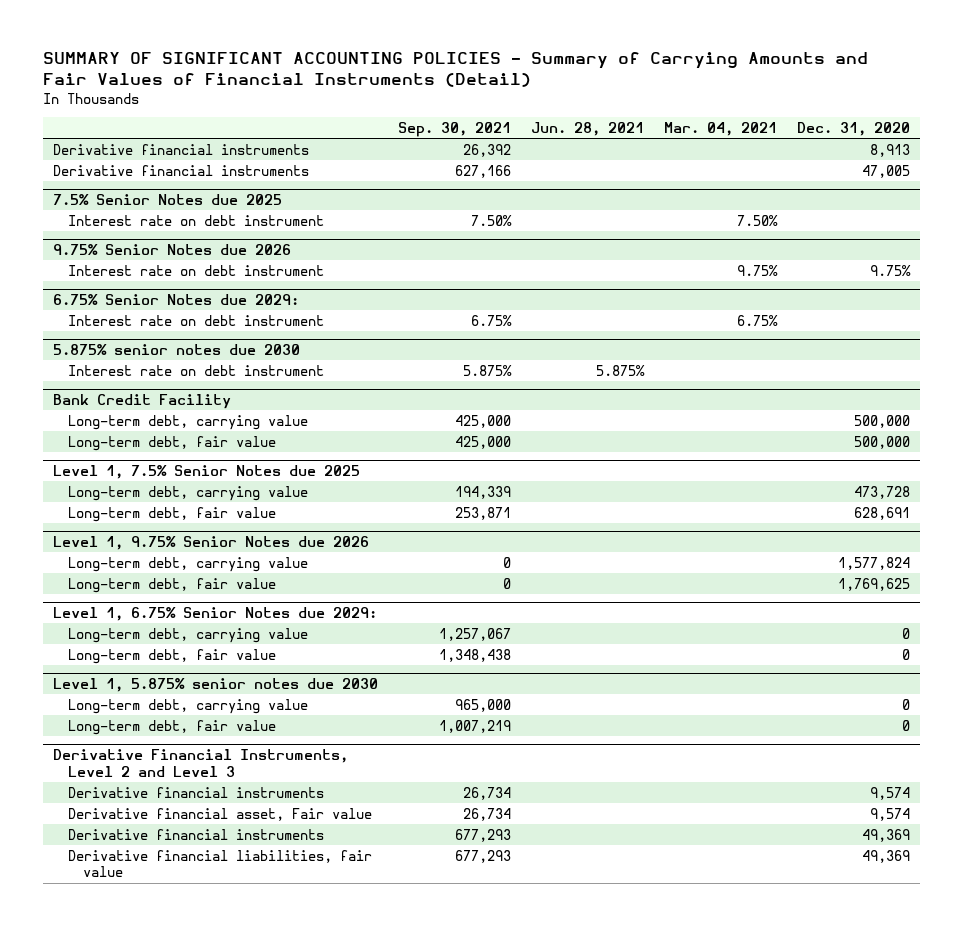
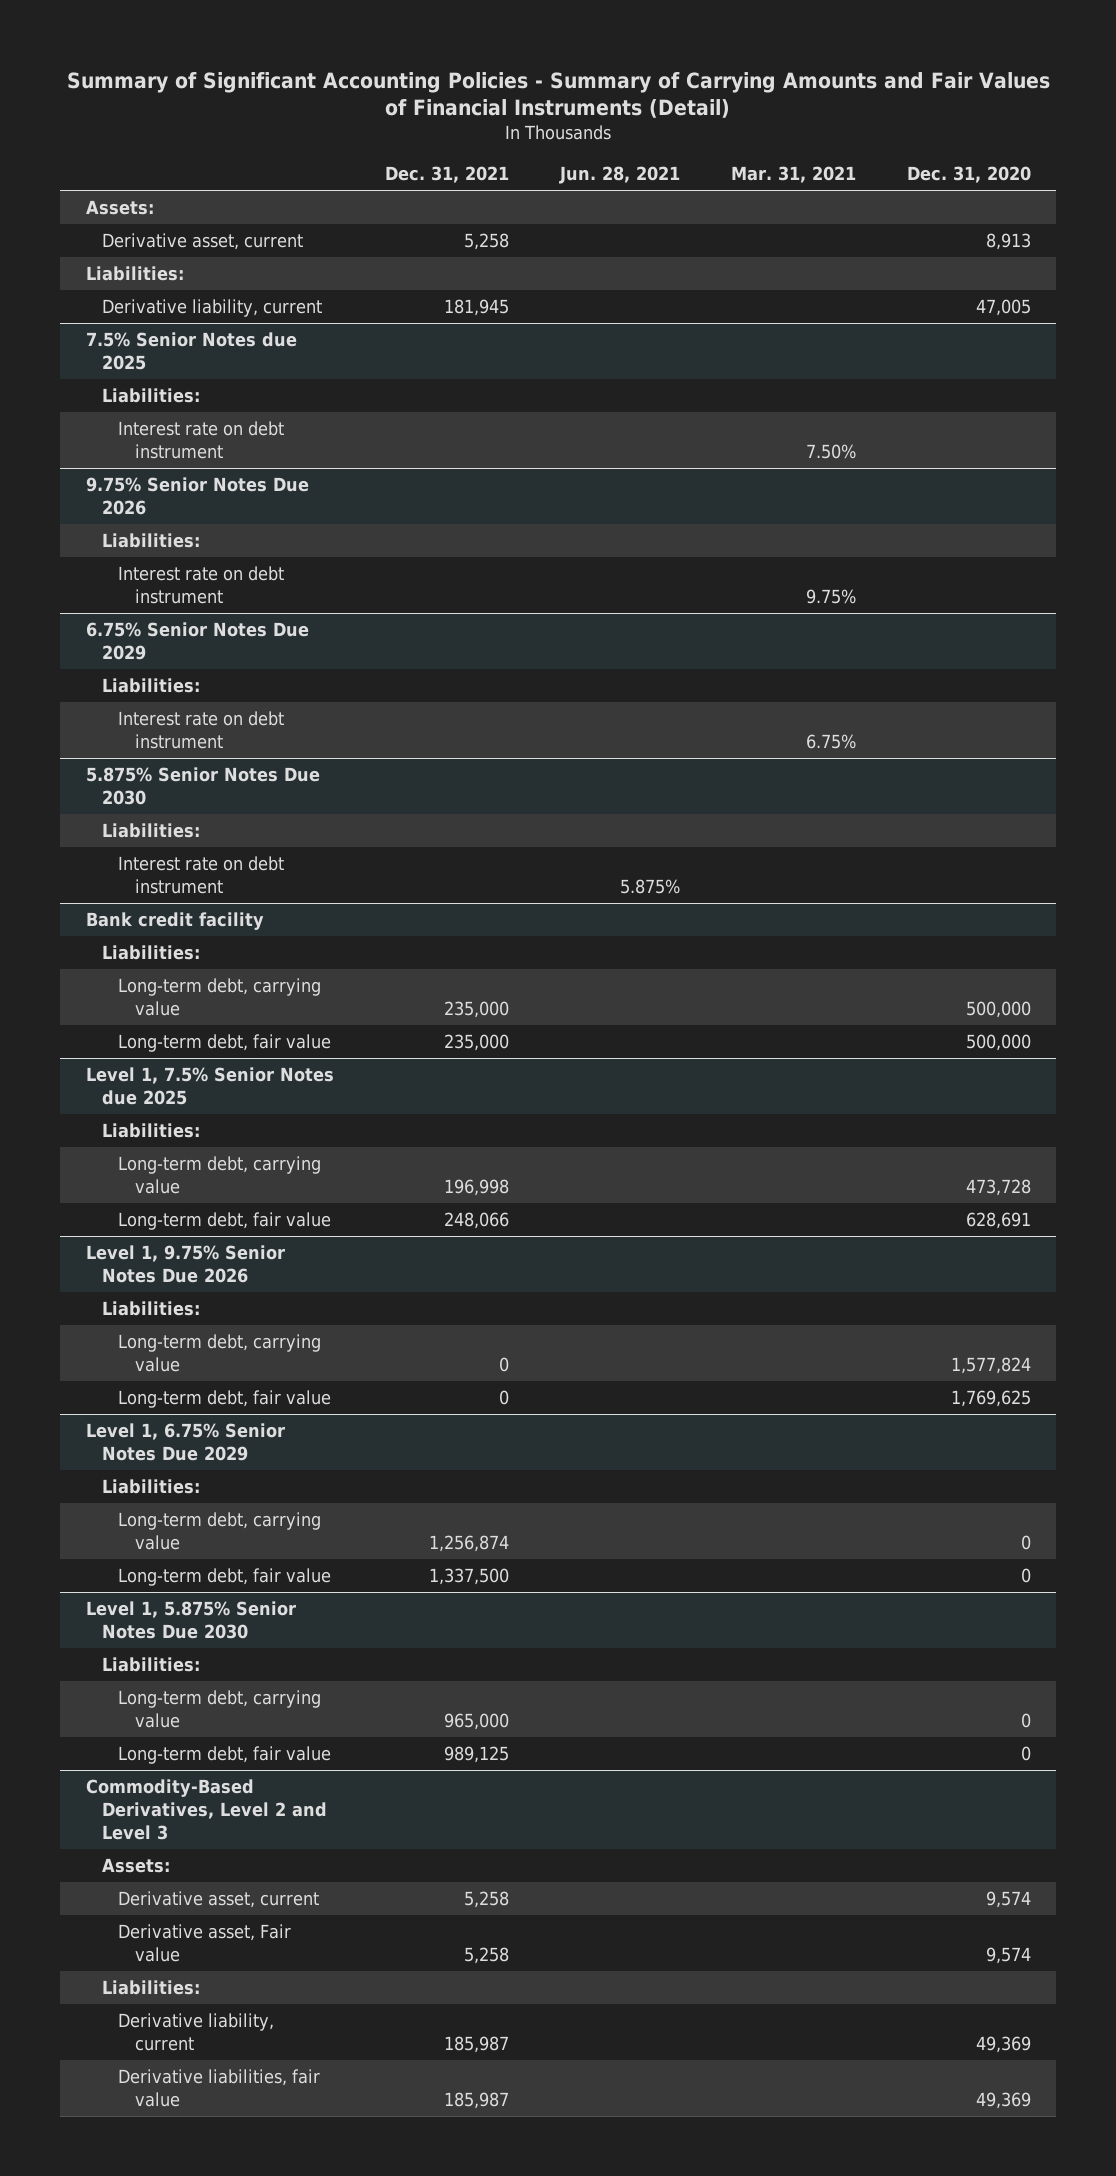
[42,51,868,88] SUMMARY OF SIGNIFICANT ACCOUNTING POLICIES - Summary of Carrying Amounts and Fair Values of Financial Instruments (Detail) -> [67,71,1051,119] Summary of Significant Accounting Policies - Summary of Carrying Amounts and Fair Values of Financial Instruments (Detail)
[397,122,511,138] Sep. 30, 2021 -> none
[664,122,778,137] Mar. 04, 2021 -> none
none -> [384,166,509,184] Dec. 31, 2021
none -> [730,166,856,184] Mar. 31, 2021
none -> [85,199,154,215] Assets:
[52,143,309,155] Derivative financial instruments -> [102,232,304,250] Derivative asset, current
none -> [85,265,184,281] Liabilities:
[52,164,309,176] Derivative financial instruments -> [102,298,323,317] Derivative liability, current
none -> [102,387,201,403] Liabilities:
[67,264,324,276] Interest rate on debt instrument -> none
[52,293,299,305] 6.75% Senior Notes due 2029: -> none
[52,243,291,255] 9.75% Senior Notes due 2026 -> [85,476,309,515] 9.75% Senior Notes Due 2026
none -> [102,532,201,548] Liabilities:
none -> [85,621,309,660] 6.75% Senior Notes Due 2029
none -> [102,677,201,693] Liabilities:
none -> [118,710,285,749] Interest rate on debt instrument
[52,343,300,355] 5.875% senior notes due 2030 -> [85,766,320,805] 5.875% Senior Notes Due 2030
none -> [102,822,201,838] Liabilities:
[52,393,231,409] Bank Credit Facility -> [85,911,264,930] Bank credit facility
none -> [102,944,201,960] Liabilities:
none -> [102,1122,201,1138] Liabilities:
[52,535,369,550] Level 1, 9.75% Senior Notes due 2026 -> [85,1244,285,1283] Level 1, 9.75% Senior Notes Due 2026
none -> [102,1300,201,1316] Liabilities:
[52,606,377,621] Level 1, 6.75% Senior Notes due 2029: -> [85,1422,285,1461] Level 1, 6.75% Senior Notes Due 2029
none -> [102,1478,201,1494] Liabilities:
[52,677,378,692] Level 1, 5.875% senior notes due 2030 -> [85,1600,296,1639] Level 1, 5.875% Senior Notes Due 2030
none -> [102,1656,201,1672] Liabilities:
[52,748,348,777] Derivative Financial Instruments, Level 2 and Level 3 -> none
none -> [85,1778,328,1840] Commodity-Based Derivatives, Level 2 and Level 3
none -> [102,1857,171,1873] Assets:
[67,786,324,798] Derivative financial instruments -> [118,1890,320,1908] Derivative asset, current
[67,807,372,821] Derivative financial asset, Fair value -> [118,1923,292,1962] Derivative asset, Fair value
none -> [102,1979,201,1995] Liabilities:
[67,828,324,840] Derivative financial instruments -> [118,2012,275,2051] Derivative liability, current
[67,849,372,878] Derivative financial liabilities, fair value -> [118,2068,321,2107] Derivative liabilities, fair value

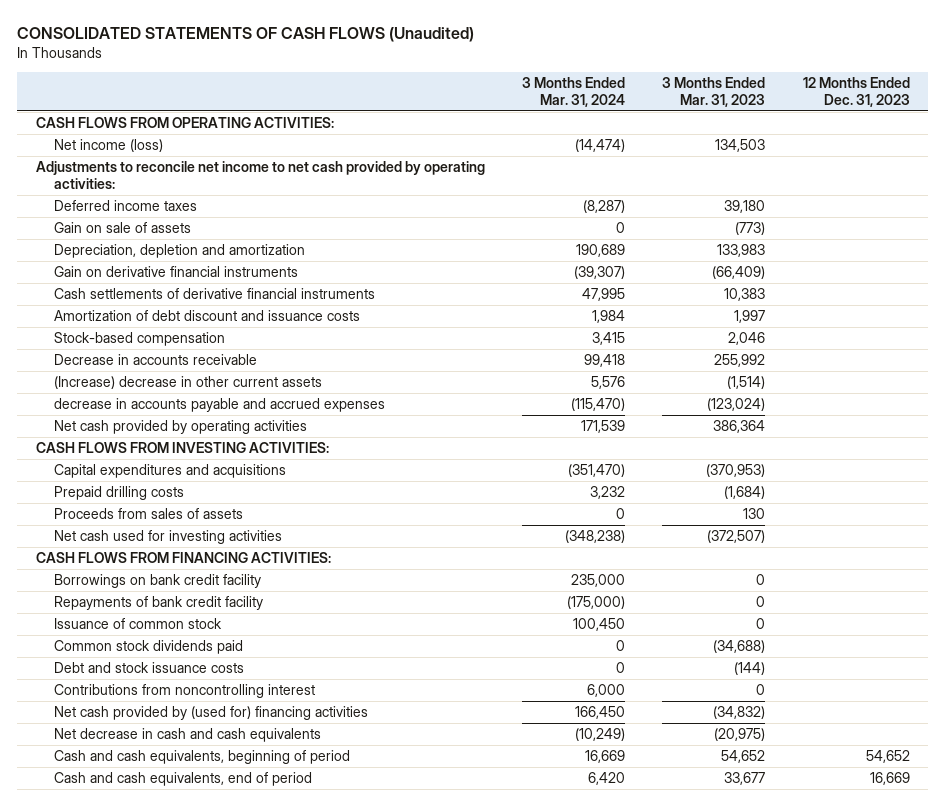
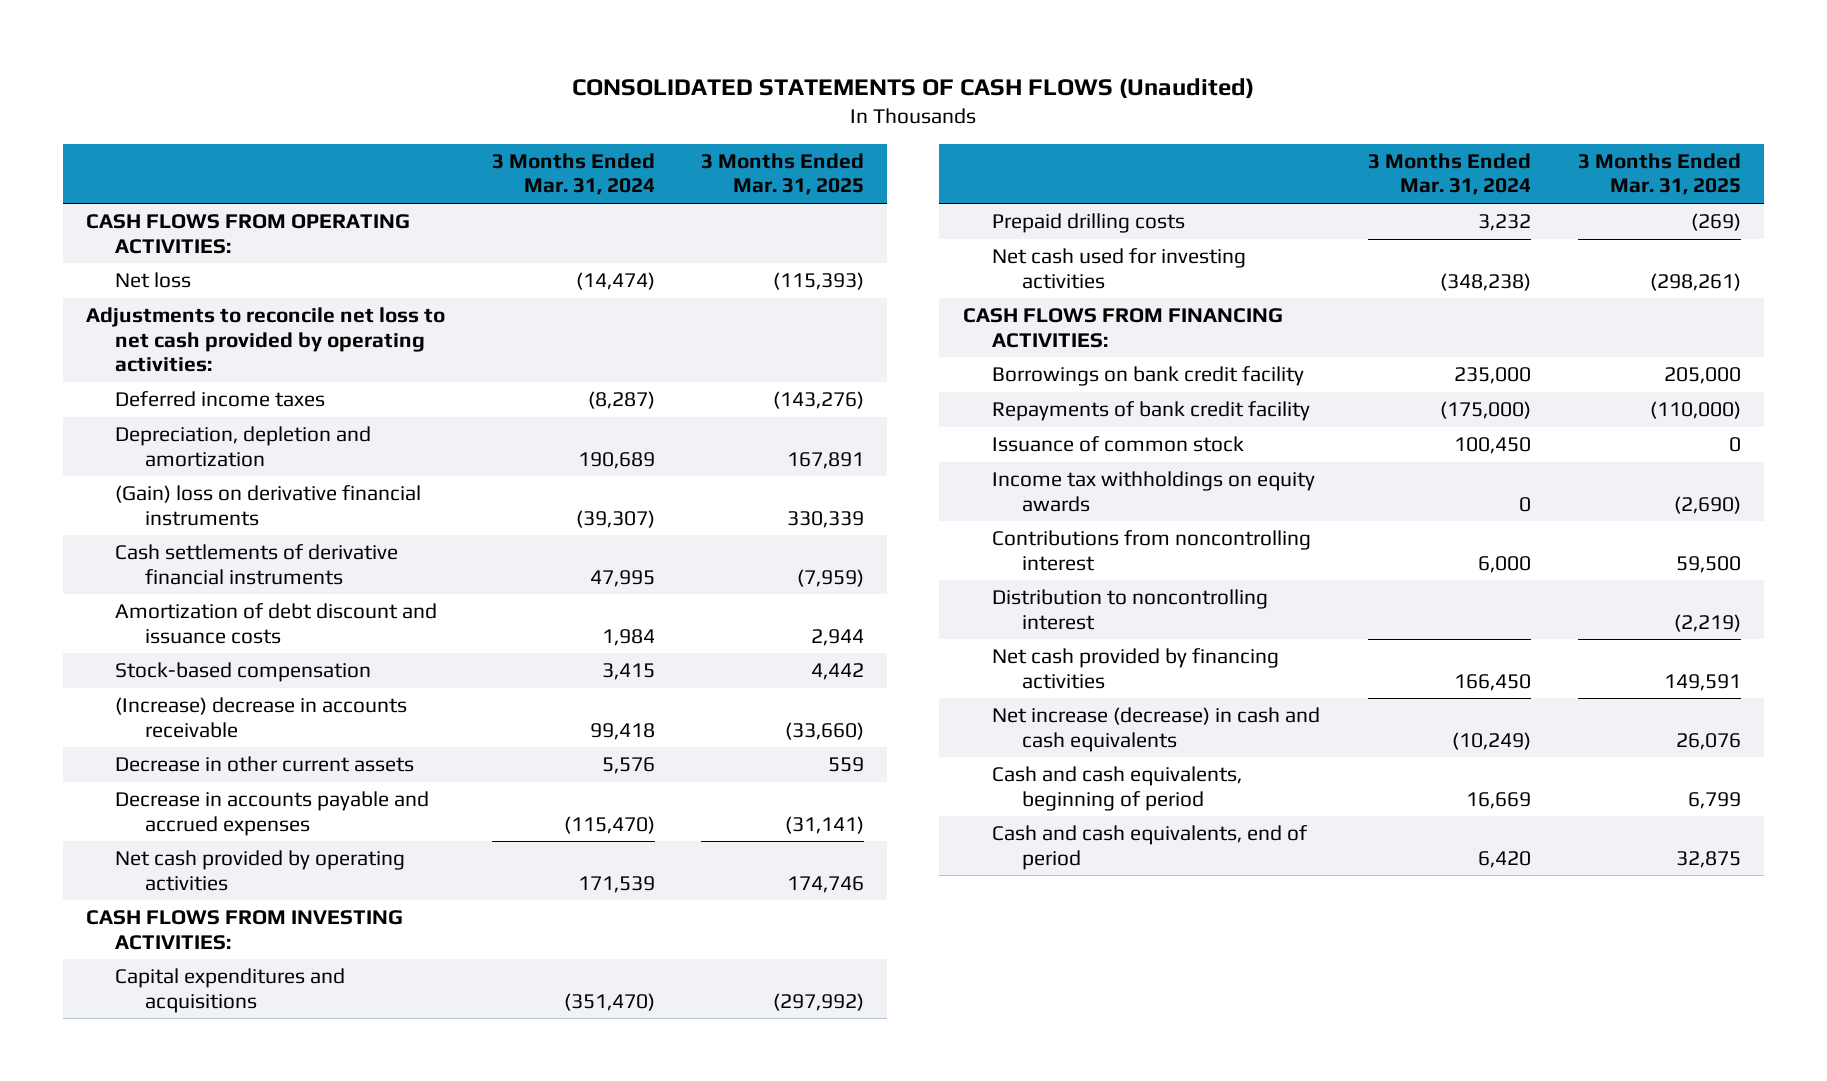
[662,77,766,107] 3 Months Ended Mar. 31, 2023 -> none
[802,77,910,107] 12 Months Ended Dec. 31, 2023 -> none
none -> [701,152,865,196] 3 Months Ended Mar. 31, 2025
[54,139,164,153] Net income (loss) -> [115,272,192,289] Net loss
[36,161,486,189] Adjustments to reconcile net income to net cash provided by operating activities: -> [85,307,445,373] Adjustments to reconcile net loss to net cash provided by operating activities:
[54,222,192,234] Gain on sale of assets -> none
[54,266,299,278] Gain on derivative financial instruments -> [115,485,422,526] (Gain) loss on derivative financial instruments
[54,354,258,366] Decrease in accounts receivable -> [115,697,408,738] (Increase) decrease in accounts receivable
[54,376,323,390] (Increase) decrease in other current assets -> [115,756,415,773] Decrease in other current assets
[54,398,386,413] decrease in accounts payable and accrued expenses -> [115,791,430,836] Decrease in accounts payable and accrued expenses
[54,508,244,520] Proceeds from sales of assets -> none
[54,640,244,655] Common stock dividends paid -> none
[54,662,245,674] Debt and stock issuance costs -> none
none -> [992,471,1316,512] Income tax withholdings on equity awards
none -> [992,589,1269,630] Distribution to noncontrolling interest
[54,706,369,721] Net cash provided by (used for) financing activities -> [992,648,1280,689] Net cash provided by financing activities
[54,728,322,743] Net decrease in cash and cash equivalents -> [992,707,1321,752] Net increase (decrease) in cash and cash equivalents

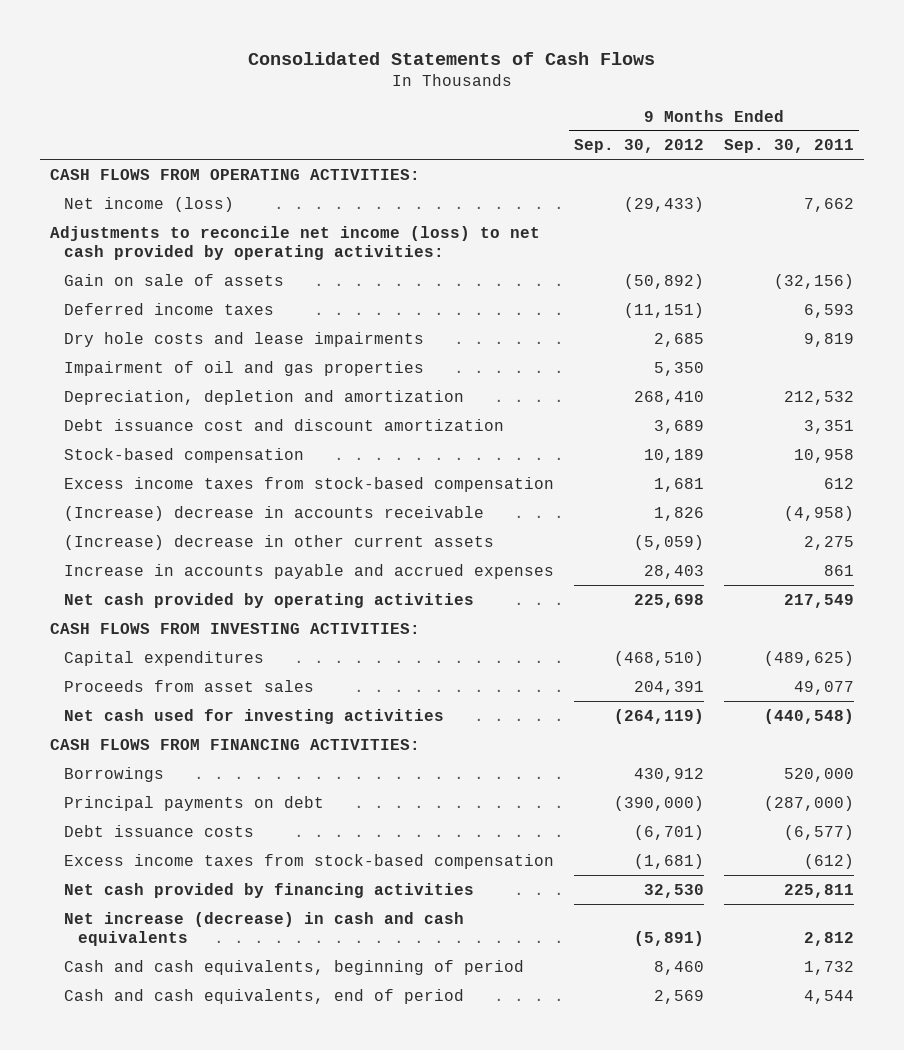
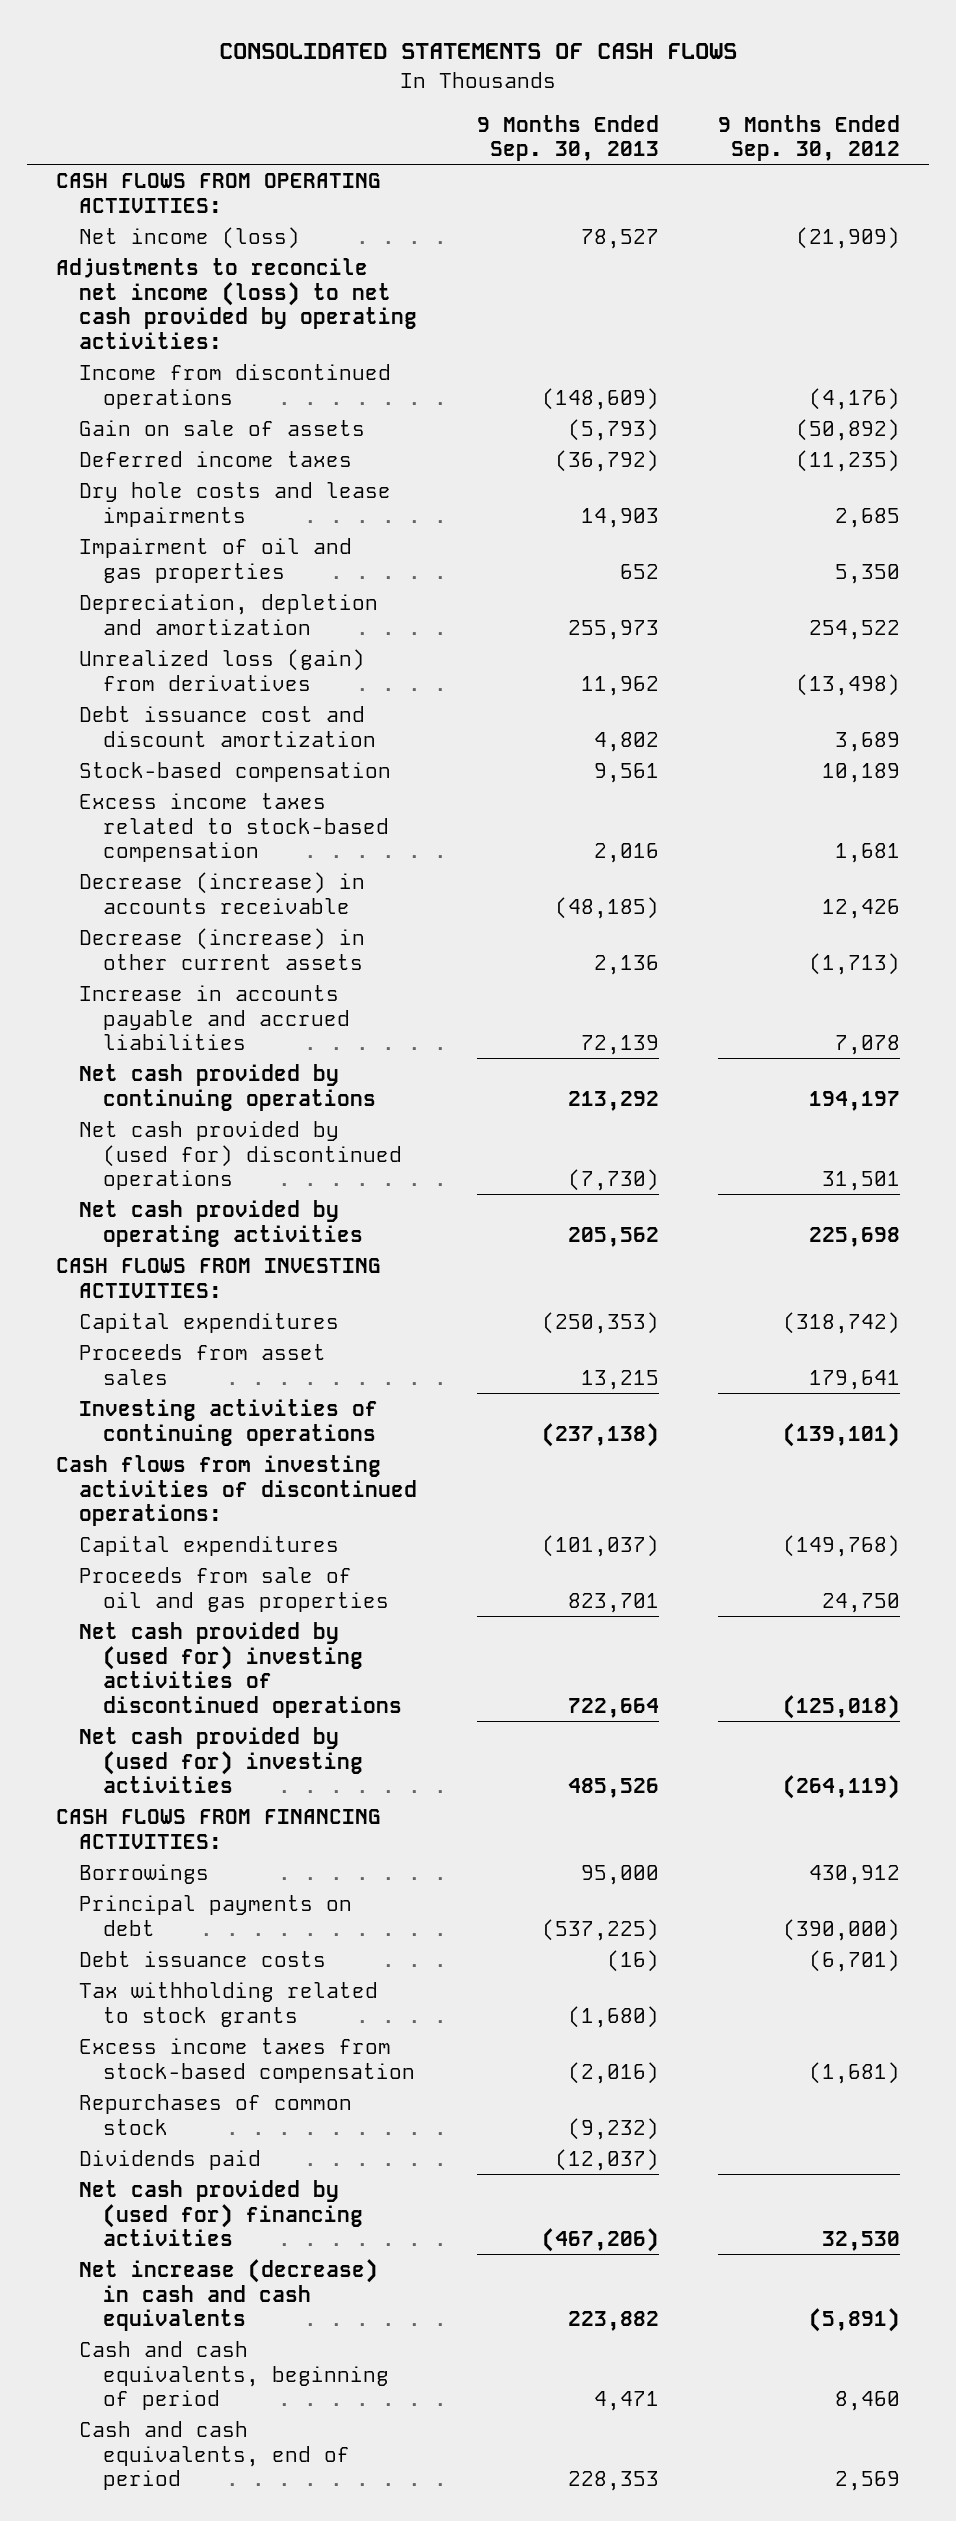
[248,51,656,65] Consolidated Statements of Cash Flows -> [219,43,738,60] CONSOLIDATED STATEMENTS OF CASH FLOWS
[724,139,855,154] Sep. 30, 2011 -> none
none -> [476,114,659,162] 9 Months Ended Sep. 30, 2013
[624,196,705,212] (29,433) -> [795,226,900,249] (21,909)
none -> [79,363,392,409] Income from discontinued operations
[624,302,705,318] (11,151) -> [795,449,900,472] (11,235)
[634,390,705,405] 268,410 -> [808,619,900,640] 254,522
none -> [79,648,366,691] Unrealized loss (gain) from derivatives
[63,476,554,492] Excess income taxes from stock-based compensation -> [79,792,389,863] Excess income taxes related to stock-based compensation
[63,505,484,521] (Increase) decrease in accounts receivable -> [79,871,366,914] Decrease (increase) in accounts receivable
[654,506,705,521] 1,826 -> [821,898,900,919] 12,426
[63,534,494,550] (Increase) decrease in other current assets -> [79,927,366,970] Decrease (increase) in other current assets
[634,534,705,550] (5,059) -> [808,952,900,975] (1,713)
[63,563,554,579] Increase in accounts payable and accrued expenses -> [79,984,350,1051] Increase in accounts payable and accrued liabilities
[644,564,705,579] 28,403 -> [834,1035,900,1056] 7,078
none -> [79,1063,376,1111] Net cash provided by continuing operations
none -> [79,1120,402,1191] Net cash provided by (used for) discontinued operations
[614,650,705,666] (468,510) -> [782,1311,900,1334] (318,742)
[634,680,705,695] 204,391 -> [808,1369,900,1390] 179,641
none -> [79,1398,379,1446] Investing activities of continuing operations
none -> [56,1454,418,1527] Cash flows from investing activities of discontinued operations:
none -> [79,1535,340,1556] Capital expenditures
none -> [79,1566,389,1612] Proceeds from sale of oil and gas properties
none -> [79,1621,402,1718] Net cash provided by (used for) investing activities of discontinued operations
[63,708,444,724] Net cash used for investing activities -> [79,1726,363,1794] Net cash provided by (used for) investing activities
none -> [79,1981,379,2027] Tax withholding related to stock grants
none -> [79,2093,353,2135] Repurchases of common stock
none -> [79,2149,262,2170] Dividends paid
[63,882,474,898] Net cash provided by financing activities -> [79,2179,363,2247] Net cash provided by (used for) financing activities

